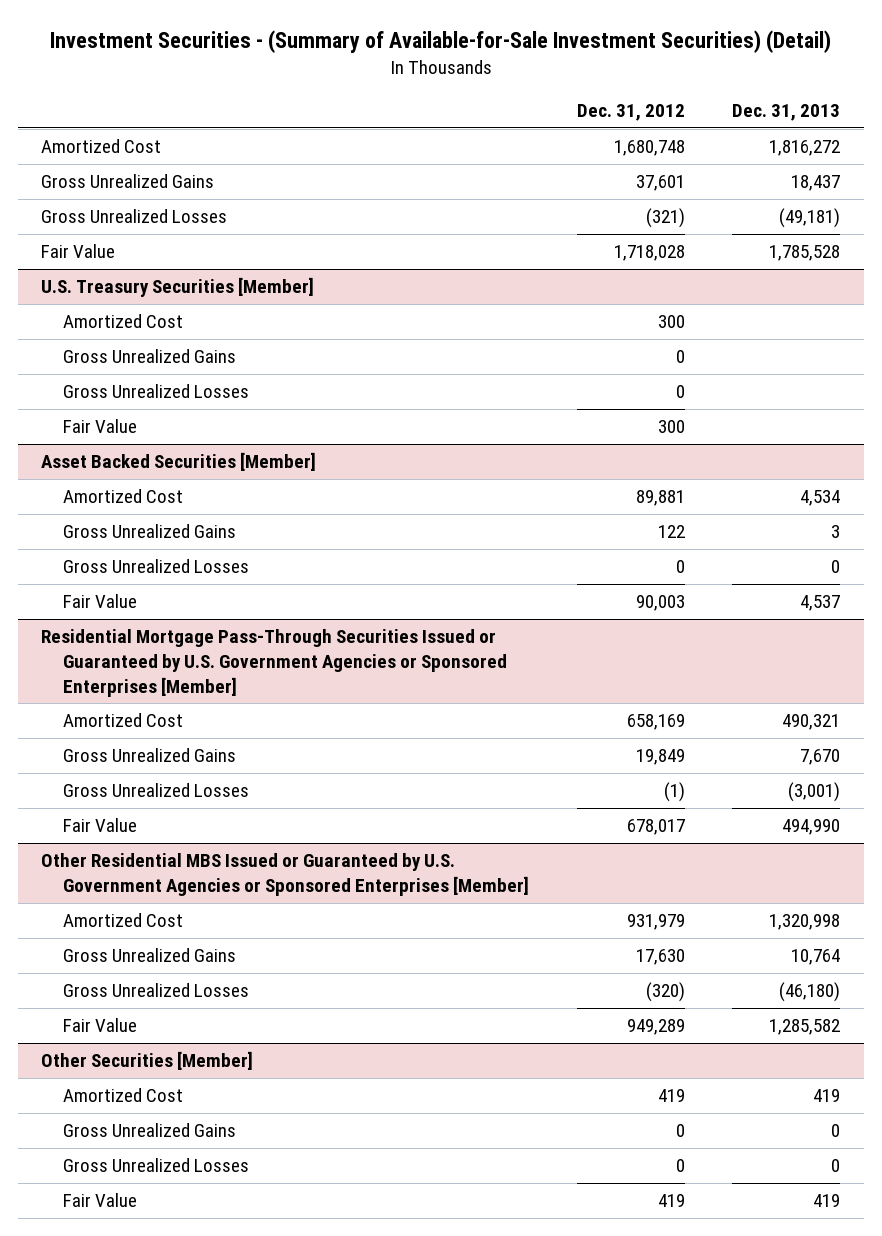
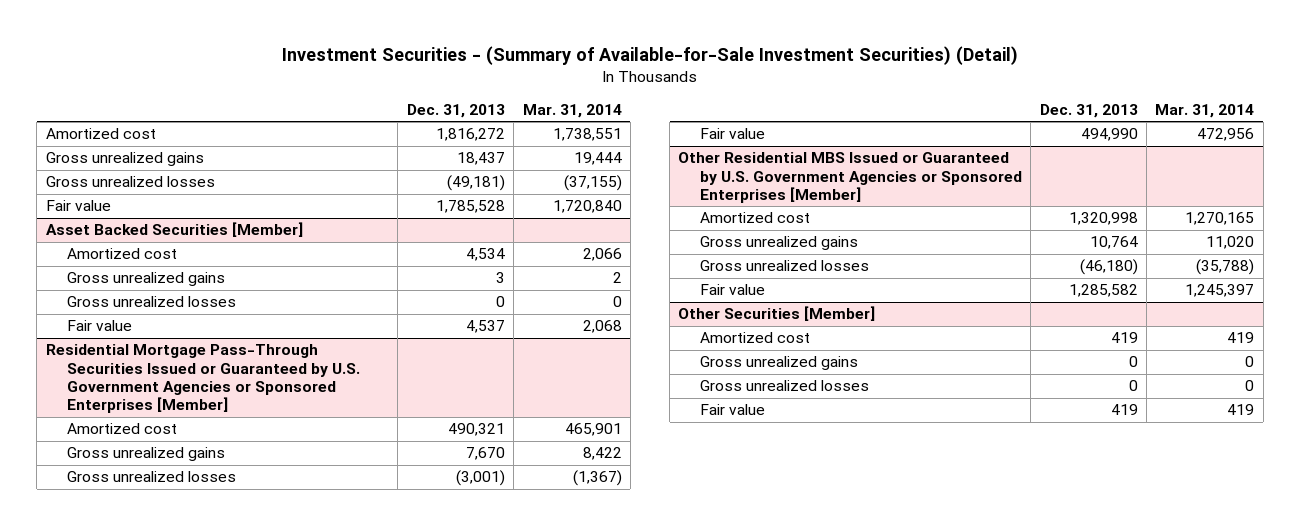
[576,104,685,122] Dec. 31, 2012 -> none
none -> [522,104,622,119] Mar. 31, 2014
[41,277,315,298] U.S. Treasury Securities [Member] -> none
[63,314,184,329] Amortized Cost -> none
[63,349,237,364] Gross Unrealized Gains -> none
[63,384,250,399] Gross Unrealized Losses -> none
[63,419,138,434] Fair Value -> none
[41,139,162,154] Amortized Cost -> [45,128,156,140] Amortized cost
[41,174,215,189] Gross Unrealized Gains -> [45,152,204,167] Gross unrealized gains
[41,209,228,224] Gross Unrealized Losses -> [45,176,215,188] Gross unrealized losses
[41,244,116,259] Fair Value -> [45,200,111,212] Fair value
[63,489,184,504] Amortized Cost -> [67,248,178,260] Amortized cost
[63,524,237,539] Gross Unrealized Gains -> [67,272,226,287] Gross unrealized gains
[63,559,250,574] Gross Unrealized Losses -> [67,296,237,308] Gross unrealized losses
[63,594,138,609] Fair Value -> [67,320,133,332] Fair value
[63,713,184,728] Amortized Cost -> [67,423,178,435] Amortized cost
[63,748,237,763] Gross Unrealized Gains -> [67,447,226,462] Gross unrealized gains
[63,783,250,798] Gross Unrealized Losses -> [67,471,237,483] Gross unrealized losses
[63,818,138,833] Fair Value -> [699,128,765,140] Fair value
[63,913,184,928] Amortized Cost -> [699,212,810,224] Amortized cost
[63,948,237,963] Gross Unrealized Gains -> [699,236,858,251] Gross unrealized gains
[63,983,250,998] Gross Unrealized Losses -> [699,260,869,272] Gross unrealized losses
[63,1018,138,1033] Fair Value -> [699,284,765,296] Fair value
[63,1088,184,1103] Amortized Cost -> [699,332,810,344] Amortized cost
[63,1123,237,1138] Gross Unrealized Gains -> [699,356,858,371] Gross unrealized gains
[63,1158,250,1173] Gross Unrealized Losses -> [699,380,869,392] Gross unrealized losses
[63,1193,138,1208] Fair Value -> [699,404,765,416] Fair value

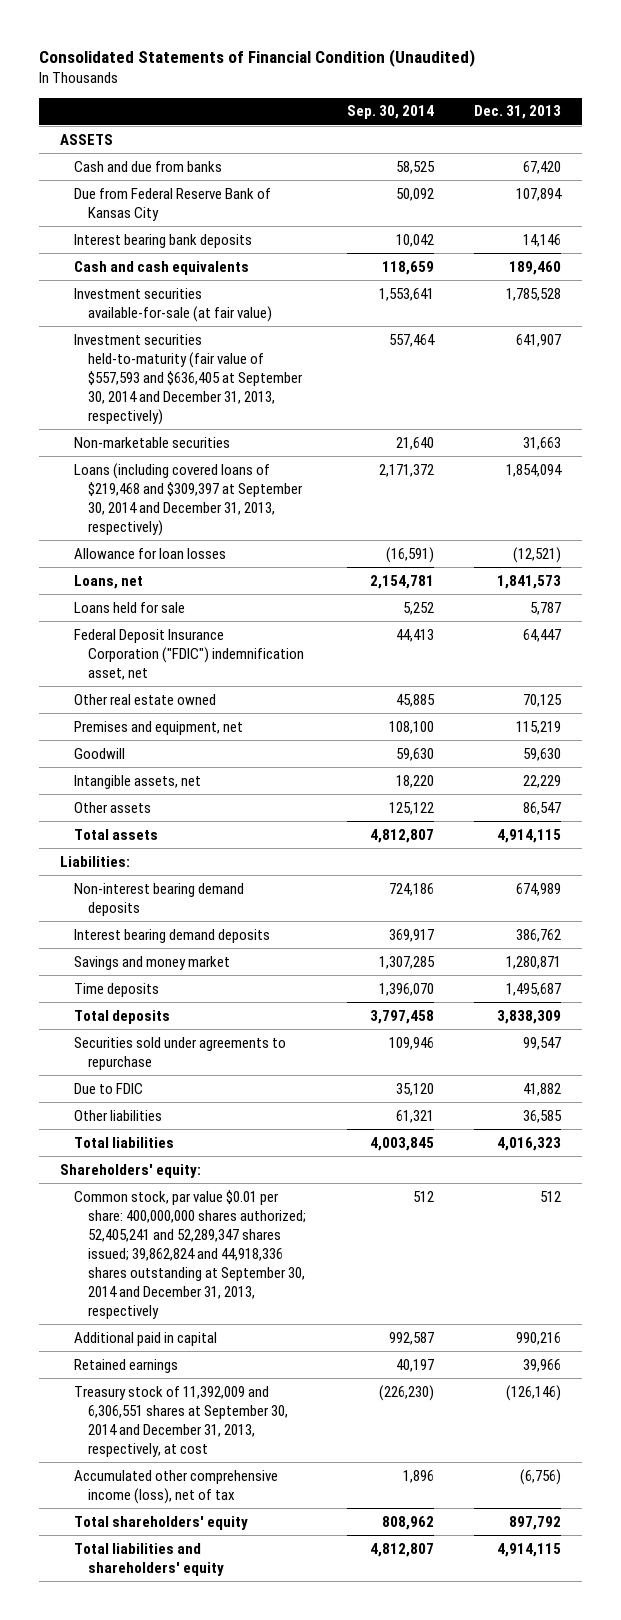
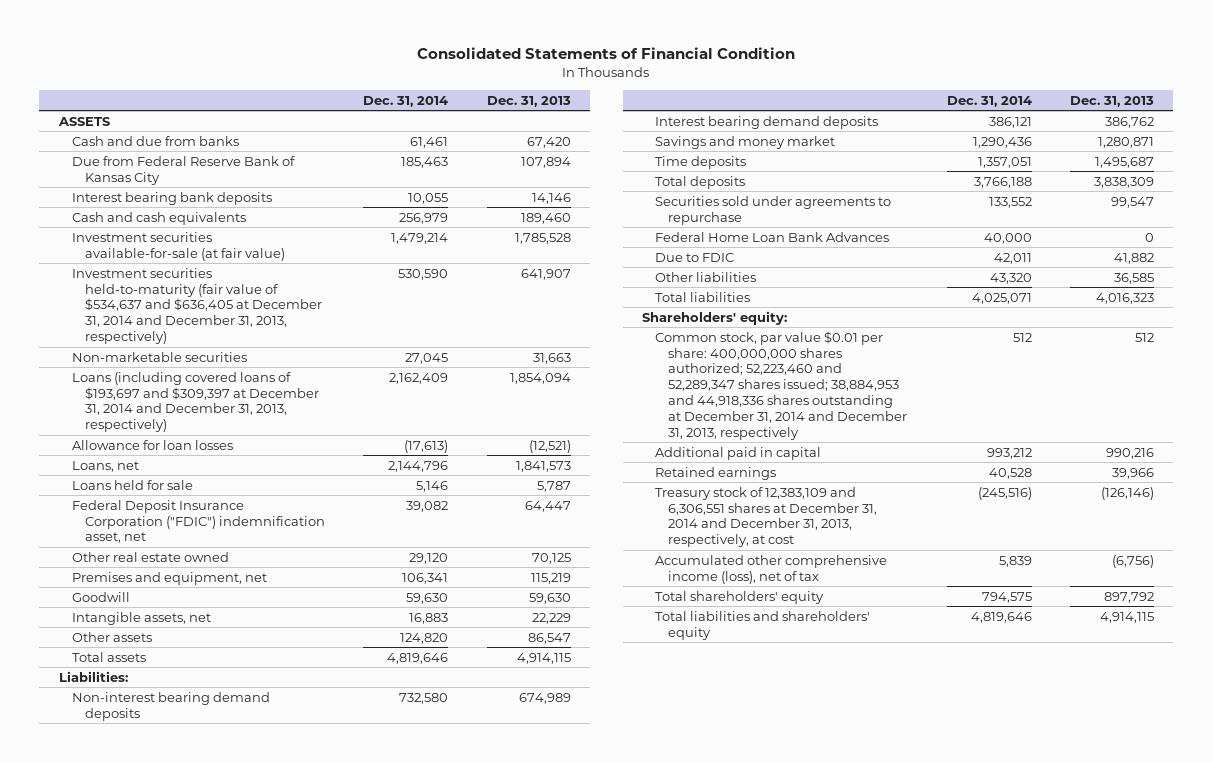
[39,48,476,67] Consolidated Statements of Financial Condition (Unaudited) -> [417,47,796,60] Consolidated Statements of Financial Condition
[346,105,434,120] Sep. 30, 2014 -> none
none -> [363,95,449,107] Dec. 31, 2014
[73,333,303,425] Investment securities held-to-maturity (fair value of $557,593 and $636,405 at September 30, 2014 and December 31, 2013, respectively) -> [71,267,322,345] Investment securities held-to-maturity (fair value of $534,637 and $636,405 at December 31, 2014 and December 31, 2013, respectively)
[73,462,303,536] Loans (including covered loans of $219,468 and $309,397 at September 30, 2014 and December 31, 2013, respectively) -> [71,371,319,433] Loans (including covered loans of $193,697 and $309,397 at December 31, 2014 and December 31, 2013, respectively)
none -> [655,231,890,242] Federal Home Loan Bank Advances
[73,1189,306,1319] Common stock, par value $0.01 per share: 400,000,000 shares authorized; 52,405,241 and 52,289,347 shares issued; 39,862,824 and 44,918,336 shares outstanding at September 30, 2014 and December 31, 2013, respectively -> [655,330,908,440] Common stock, par value $0.01 per share: 400,000,000 shares authorized; 52,223,460 and 52,289,347 shares issued; 38,884,953 and 44,918,336 shares outstanding at December 31, 2014 and December 31, 2013, respectively
[73,1385,288,1457] Treasury stock of 11,392,009 and 6,306,551 shares at September 30, 2014 and December 31, 2013, respectively, at cost -> [655,486,878,548] Treasury stock of 12,383,109 and 6,306,551 shares at December 31, 2014 and December 31, 2013, respectively, at cost

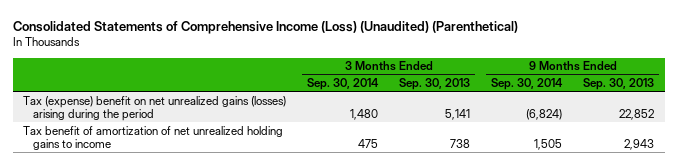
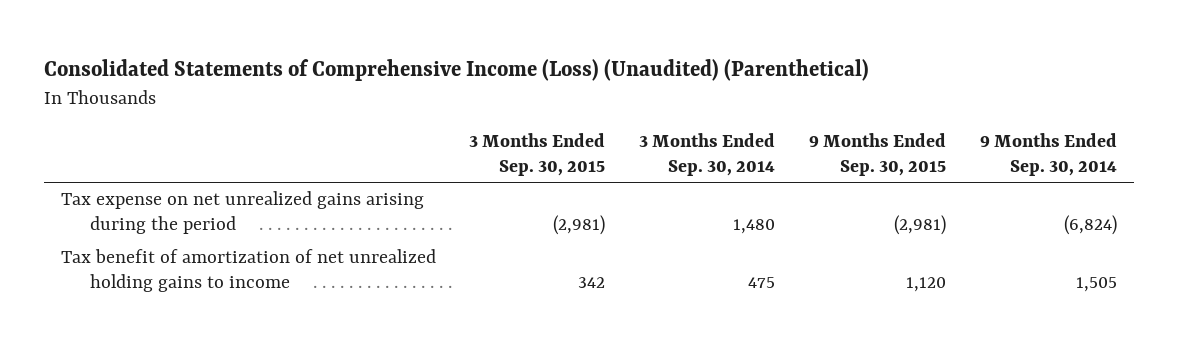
[399,77,471,90] Sep. 30, 2013 -> none
[583,77,655,90] Sep. 30, 2013 -> none
none -> [469,132,606,176] 3 Months Ended Sep. 30, 2015
none -> [809,132,947,176] 9 Months Ended Sep. 30, 2015
[23,95,287,122] Tax (expense) benefit on net unrealized gains (losses) arising during the period -> [60,191,424,235] Tax expense on net unrealized gains arising during the period

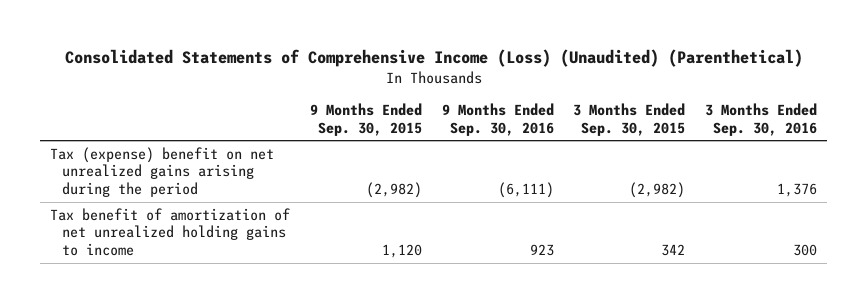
[639,132,776,176] 3 Months Ended Sep. 30, 2014 -> none
[980,132,1118,176] 9 Months Ended Sep. 30, 2014 -> none
none -> [441,103,554,136] 9 Months Ended Sep. 30, 2016
none -> [705,103,818,136] 3 Months Ended Sep. 30, 2016
[60,191,424,235] Tax expense on net unrealized gains arising during the period -> [50,146,275,198] Tax (expense) benefit on net unrealized gains arising during the period
[553,215,606,236] (2,981) -> [629,182,686,199] (2,982)
[894,215,947,236] (2,981) -> [366,182,423,199] (2,982)

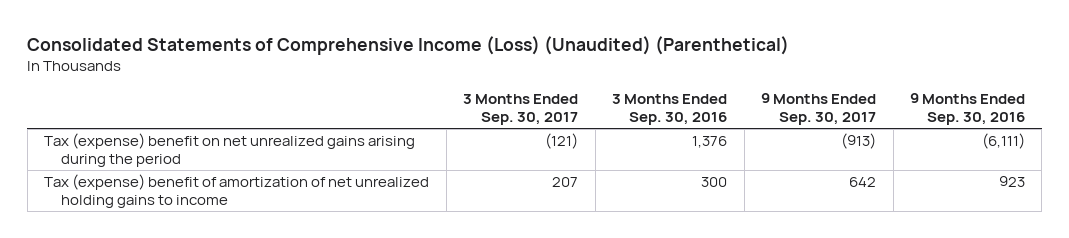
[310,103,423,136] 9 Months Ended Sep. 30, 2015 -> none
[573,103,686,136] 3 Months Ended Sep. 30, 2015 -> none
none -> [463,93,579,125] 3 Months Ended Sep. 30, 2017
none -> [761,92,877,125] 9 Months Ended Sep. 30, 2017
[50,207,291,257] Tax benefit of amortization of net unrealized holding gains to income -> [44,174,430,209] Tax (expense) benefit of amortization of net unrealized holding gains to income

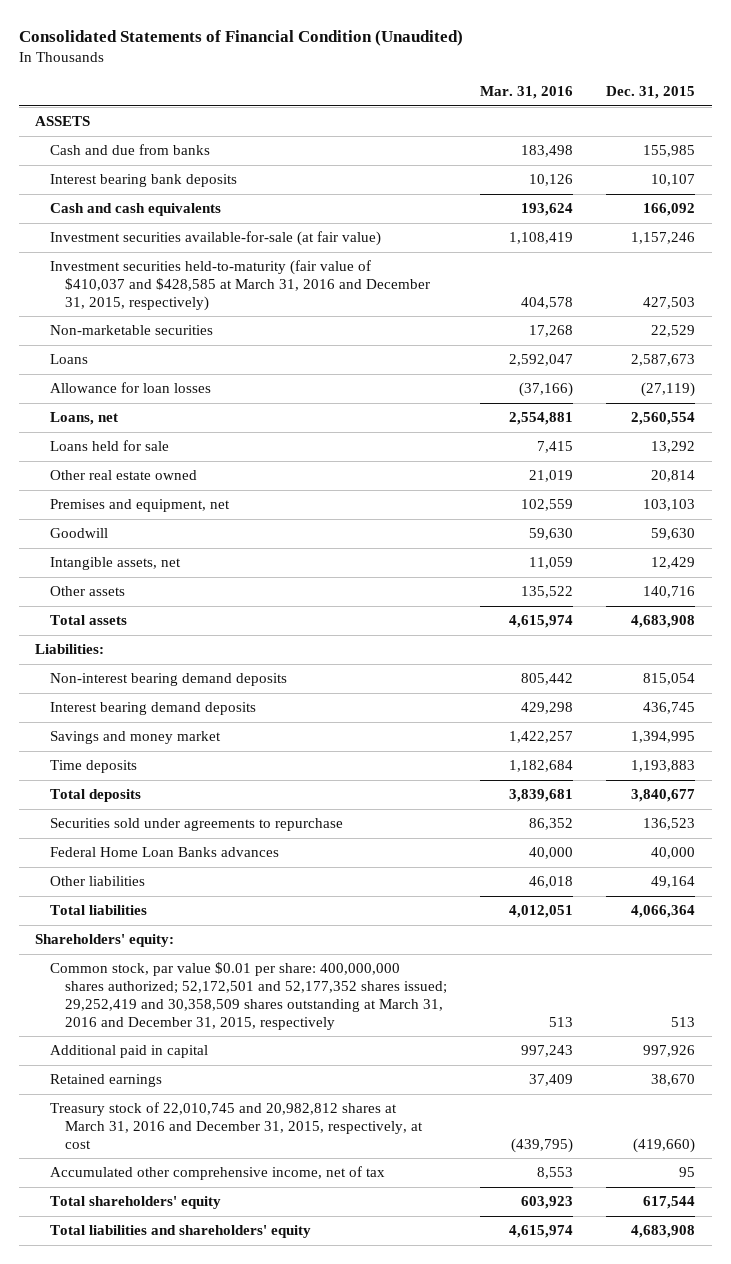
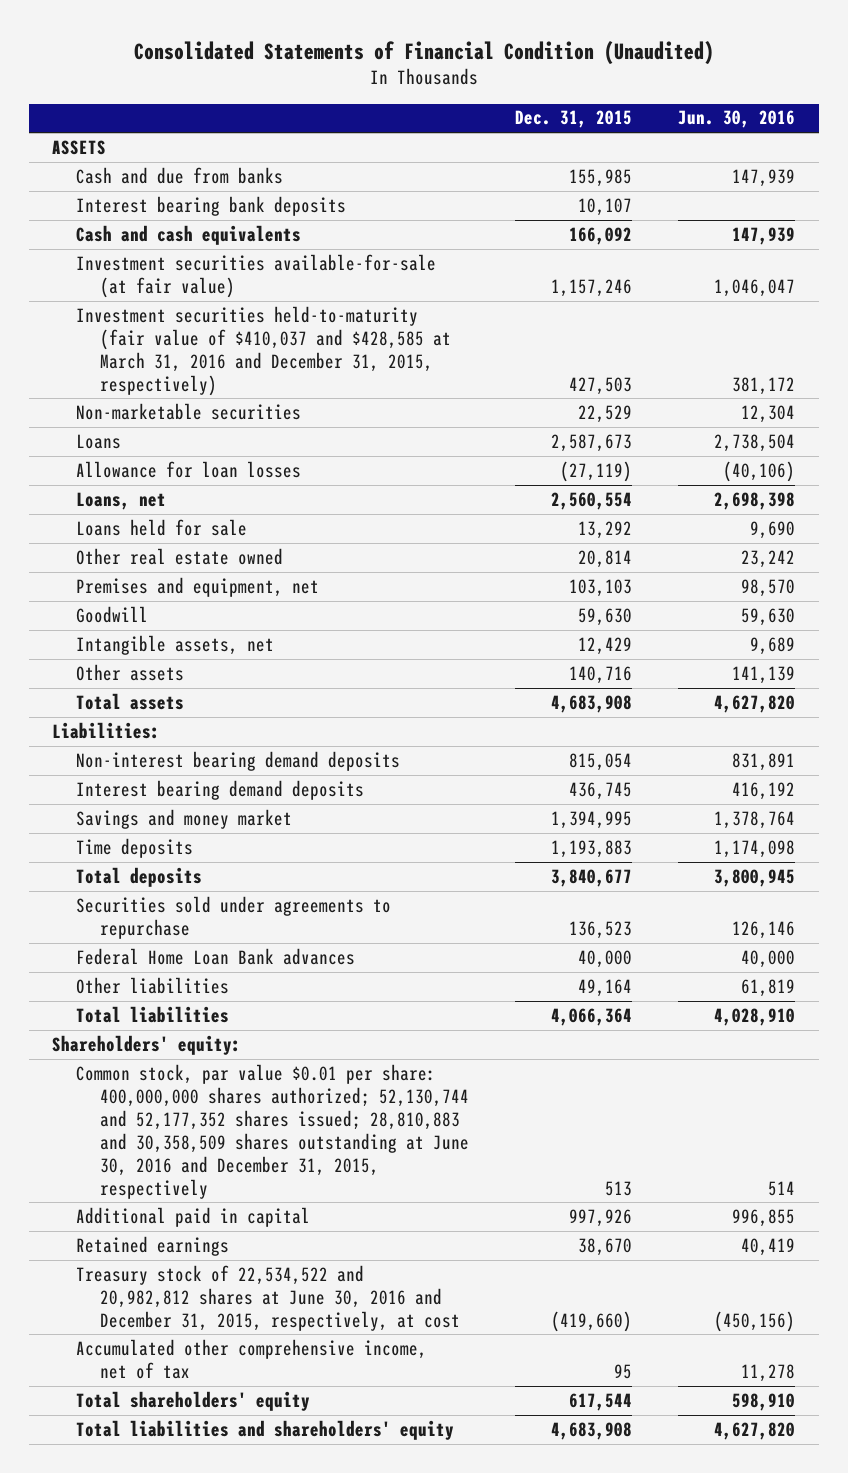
[479,86,573,100] Mar. 31, 2016 -> none
none -> [678,110,796,129] Jun. 30, 2016
[50,847,280,858] Federal Home Loan Banks advances -> [76,947,356,965] Federal Home Loan Bank advances
[50,962,447,1030] Common stock, par value $0.01 per share: 400,000,000 shares authorized; 52,172,501 and 52,177,352 shares issued; 29,252,419 and 30,358,509 shares outstanding at March 31, 2016 and December 31, 2015, respectively -> [76,1063,470,1199] Common stock, par value $0.01 per share: 400,000,000 shares authorized; 52,130,744 and 52,177,352 shares issued; 28,810,883 and 30,358,509 shares outstanding at June 30, 2016 and December 31, 2015, respectively
[50,1102,423,1150] Treasury stock of 22,010,745 and 20,982,812 shares at March 31, 2016 and December 31, 2015, respectively, at cost -> [76,1264,461,1331] Treasury stock of 22,534,522 and 20,982,812 shares at June 30, 2016 and December 31, 2015, respectively, at cost

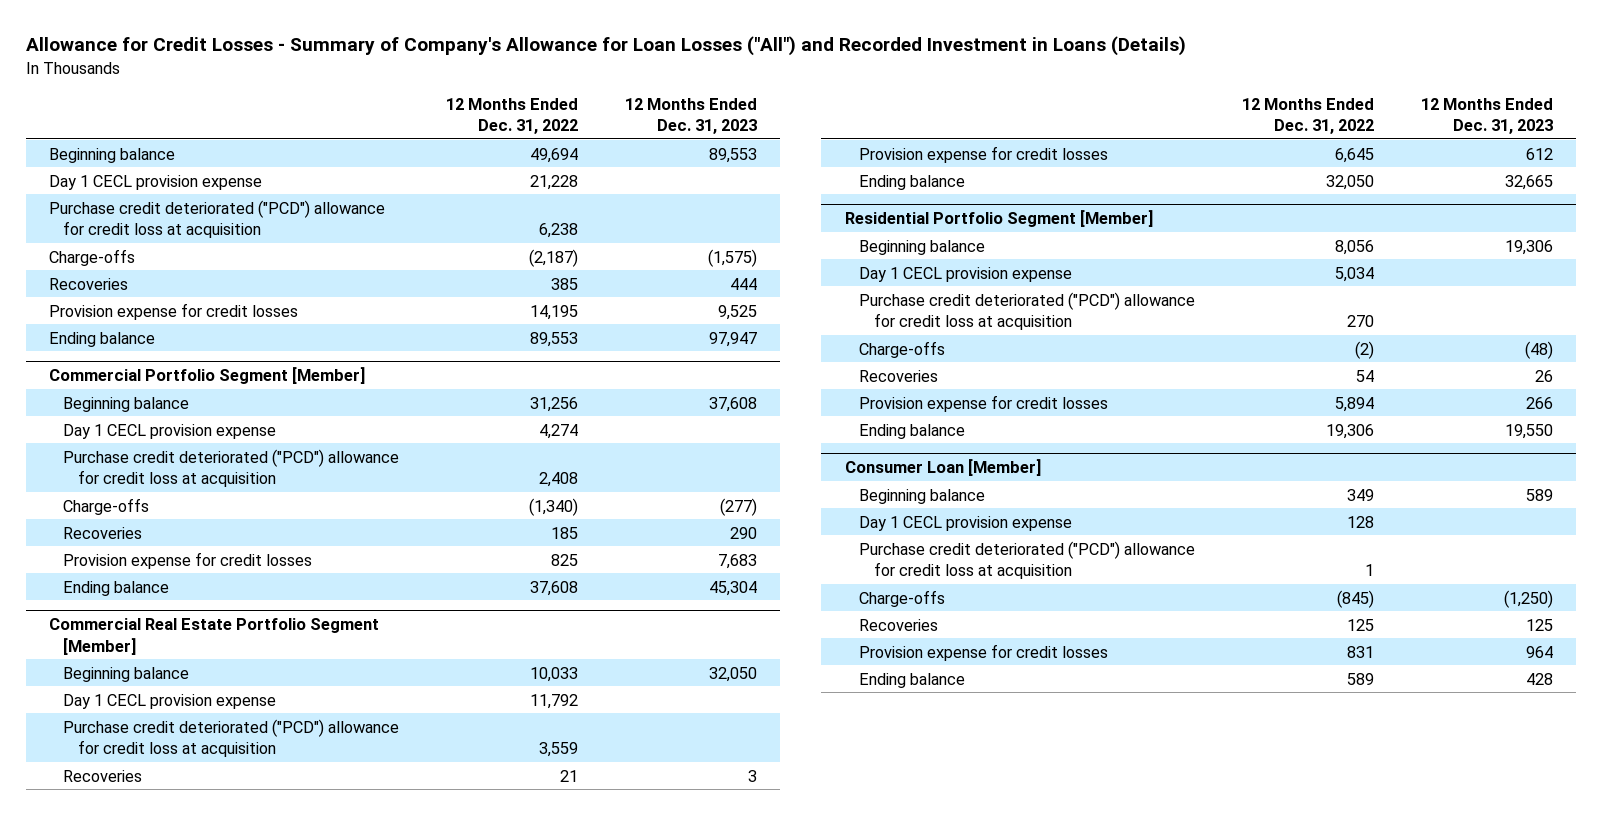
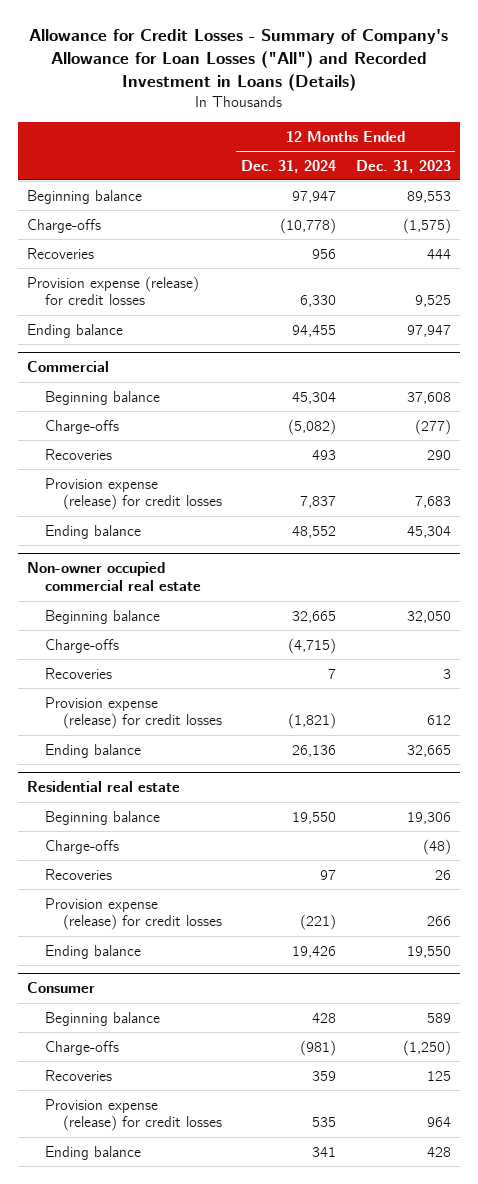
[446,97,579,134] 12 Months Ended Dec. 31, 2022 -> none
none -> [241,159,337,173] Dec. 31, 2024
[48,174,262,190] Day 1 CECL provision expense -> none
[48,199,385,238] Purchase credit deteriorated ("PCD") allowance for credit loss at acquisition -> none
[48,302,298,320] Provision expense for credit losses -> [27,275,200,306] Provision expense (release) for credit losses
[48,367,365,385] Commercial Portfolio Segment [Member] -> [27,361,110,373] Commercial
[63,423,277,439] Day 1 CECL provision expense -> none
[63,448,400,487] Purchase credit deteriorated ("PCD") allowance for credit loss at acquisition -> none
[63,551,313,569] Provision expense for credit losses -> [45,477,222,511] Provision expense (release) for credit losses
[48,618,379,655] Commercial Real Estate Portfolio Segment [Member] -> [27,562,202,592] Non-owner occupied commercial real estate
[63,693,277,709] Day 1 CECL provision expense -> none
[63,718,400,757] Purchase credit deteriorated ("PCD") allowance for credit loss at acquisition -> none
none -> [45,638,120,653] Charge-offs
[859,145,1109,163] Provision expense for credit losses -> [45,696,222,730] Provision expense (release) for credit losses
[844,210,1153,228] Residential Portfolio Segment [Member] -> [27,781,181,793] Residential real estate
[859,266,1073,282] Day 1 CECL provision expense -> none
[859,291,1196,330] Purchase credit deteriorated ("PCD") allowance for credit loss at acquisition -> none
[859,394,1109,412] Provision expense for credit losses -> [45,897,222,931] Provision expense (release) for credit losses
[844,459,1041,477] Consumer Loan [Member] -> [27,982,96,994] Consumer
[859,515,1073,531] Day 1 CECL provision expense -> none
[859,540,1196,579] Purchase credit deteriorated ("PCD") allowance for credit loss at acquisition -> none
[859,643,1109,661] Provision expense for credit losses -> [45,1098,222,1132] Provision expense (release) for credit losses

